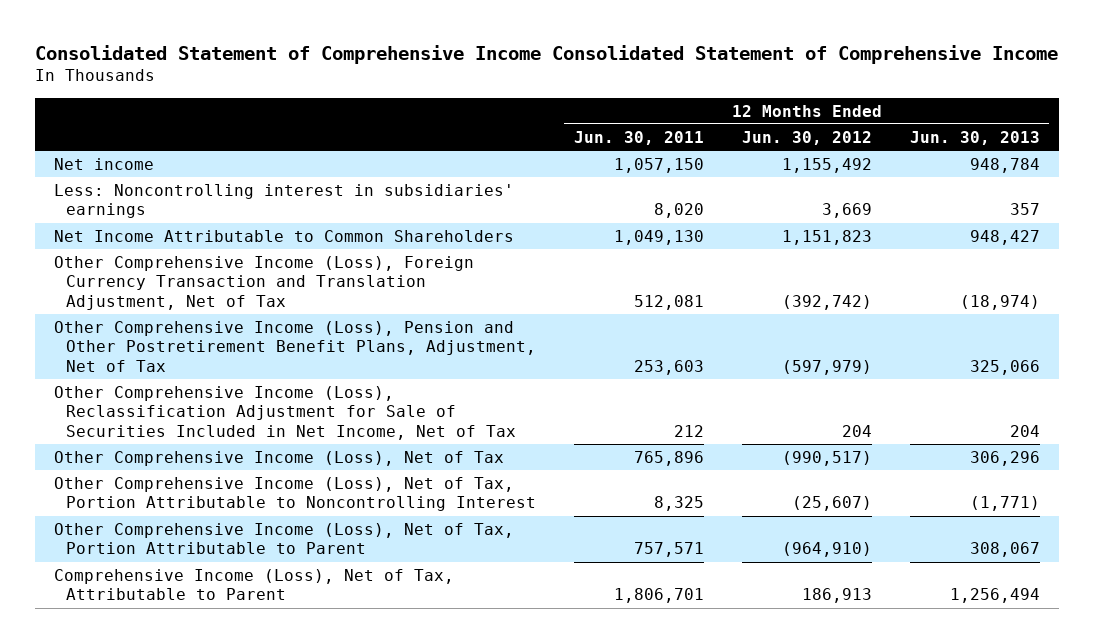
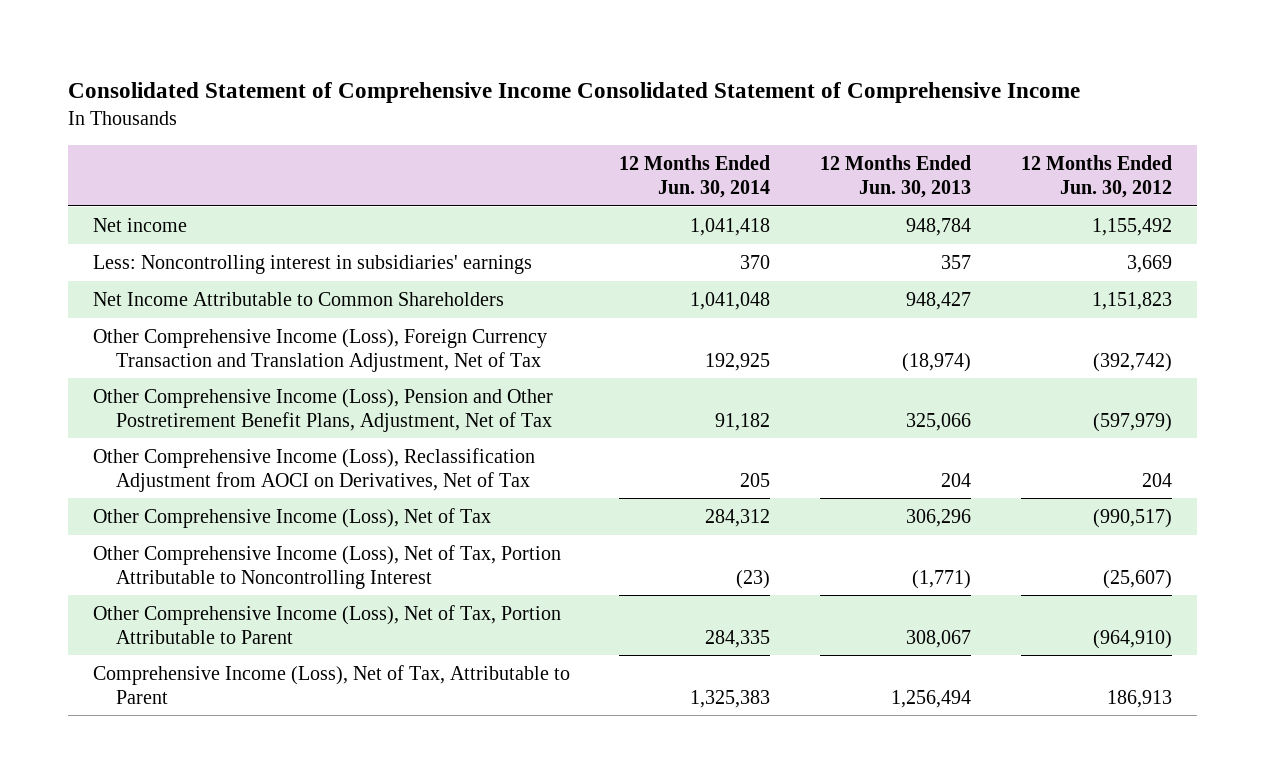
[573,131,704,146] Jun. 30, 2011 -> none
none -> [619,155,771,198] 12 Months Ended Jun. 30, 2014
[53,386,516,440] Other Comprehensive Income (Loss), Reclassification Adjustment for Sale of Securities Included in Net Income, Net of Tax -> [92,447,535,492] Other Comprehensive Income (Loss), Reclassification Adjustment from AOCI on Derivatives, Net of Tax

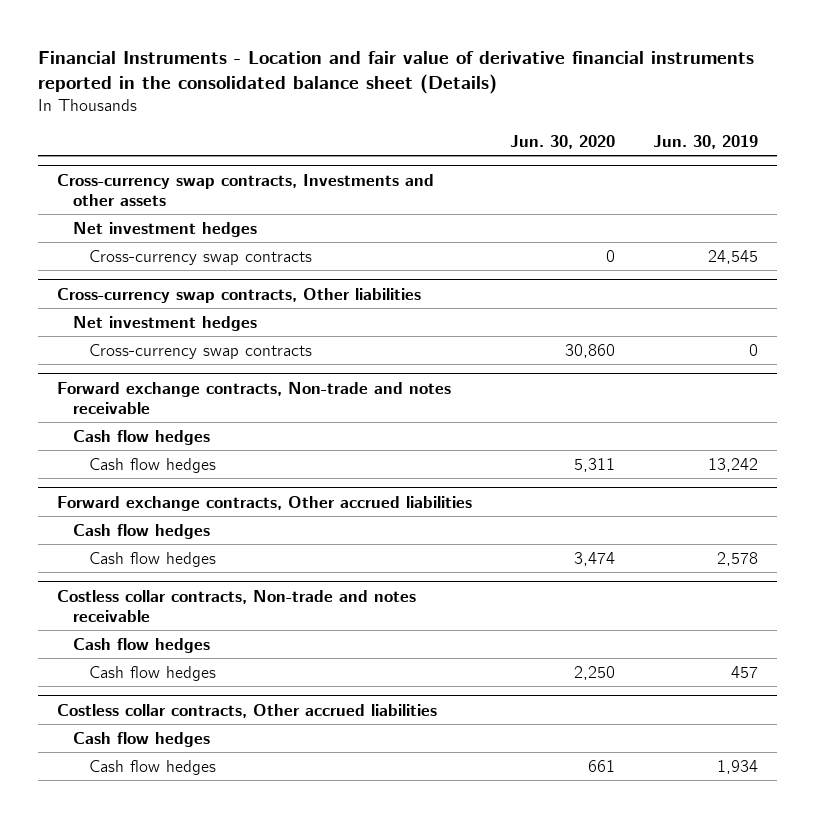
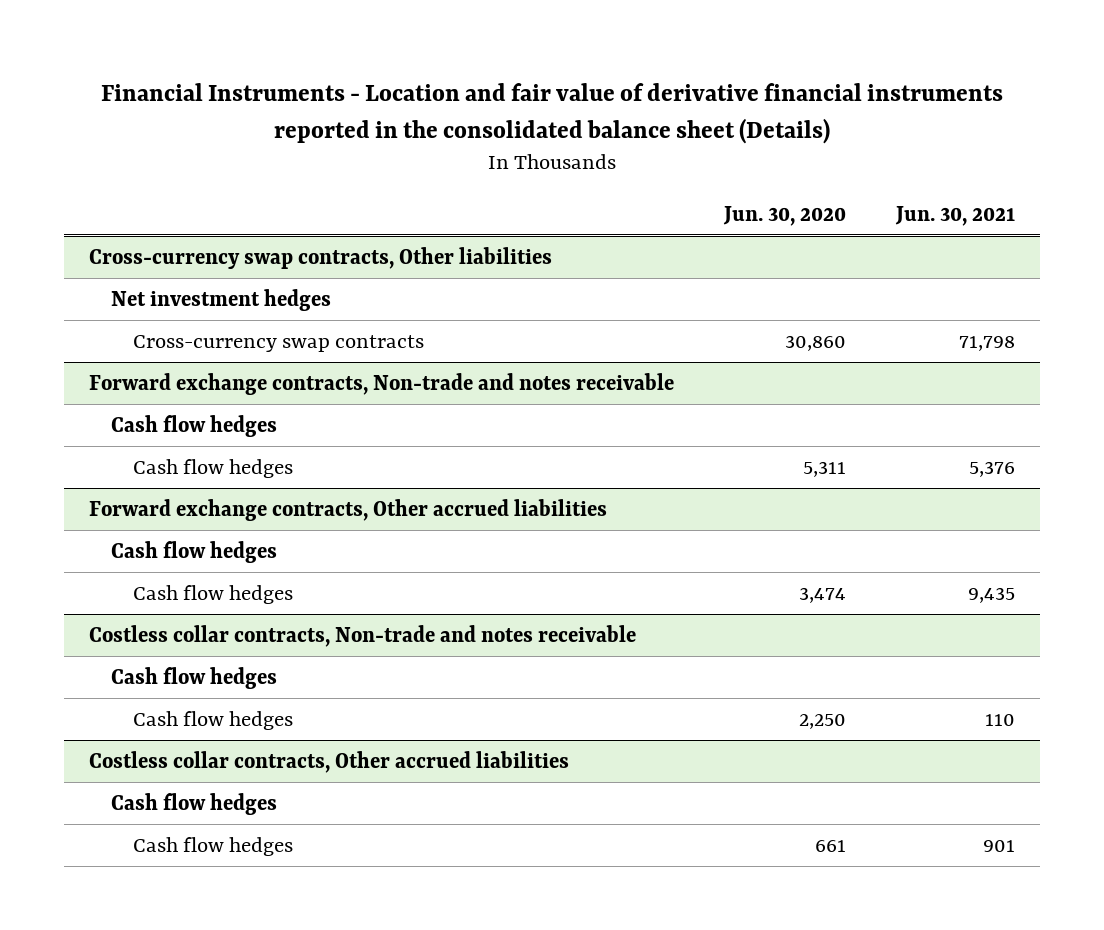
[652,135,758,150] Jun. 30, 2019 -> none
none -> [894,205,1015,226] Jun. 30, 2021
[57,173,435,206] Cross-currency swap contracts, Investments and other assets -> none
[73,221,258,237] Net investment hedges -> none
[89,249,313,265] Cross-currency swap contracts -> none

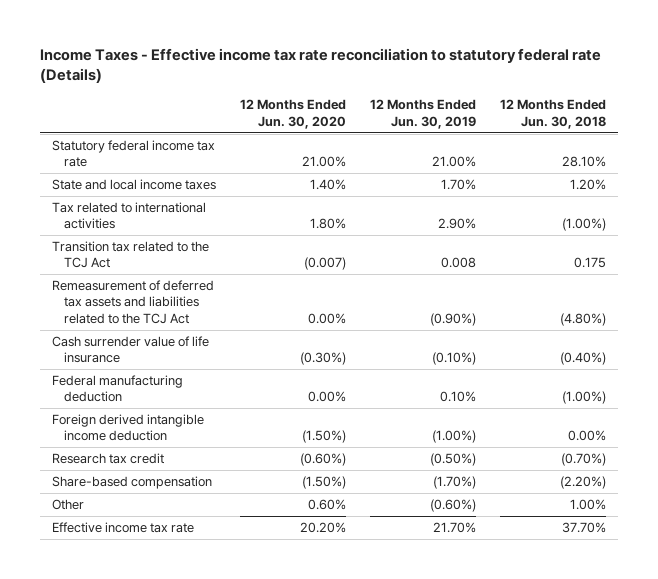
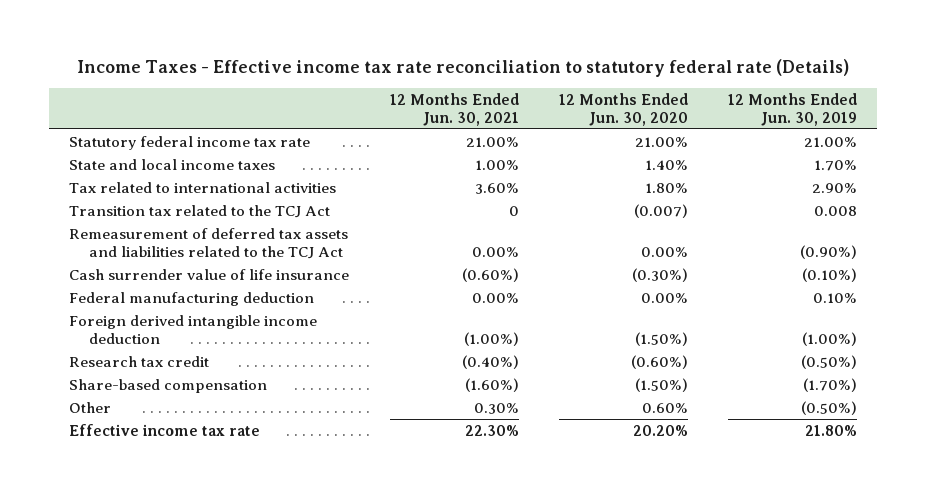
[500,99,607,129] 12 Months Ended Jun. 30, 2018 -> none
none -> [389,93,519,126] 12 Months Ended Jun. 30, 2021
[430,499,477,513] (0.60%) -> [801,400,858,415] (0.50%)
[433,522,477,534] 21.70% -> [805,424,858,436] 21.80%

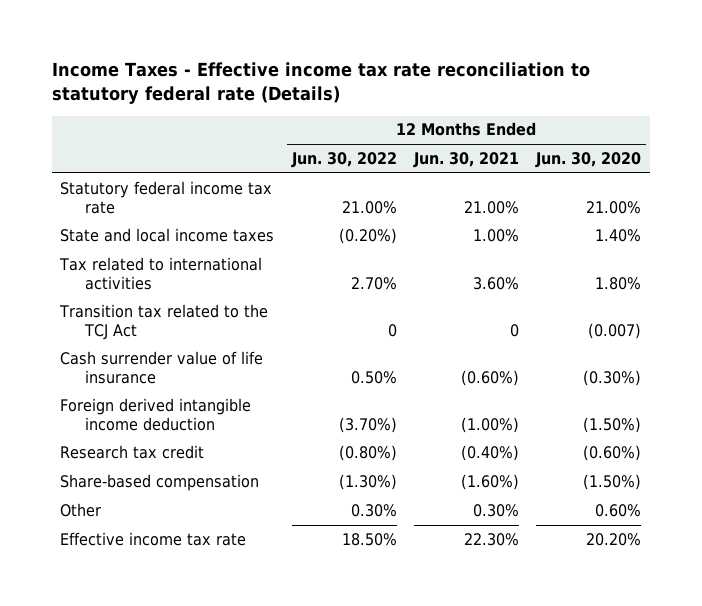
[728,93,858,126] 12 Months Ended Jun. 30, 2019 -> none
none -> [290,151,397,168] Jun. 30, 2022
[69,227,349,259] Remeasurement of deferred tax assets and liabilities related to the TCJ Act -> none
[69,291,315,306] Federal manufacturing deduction -> none

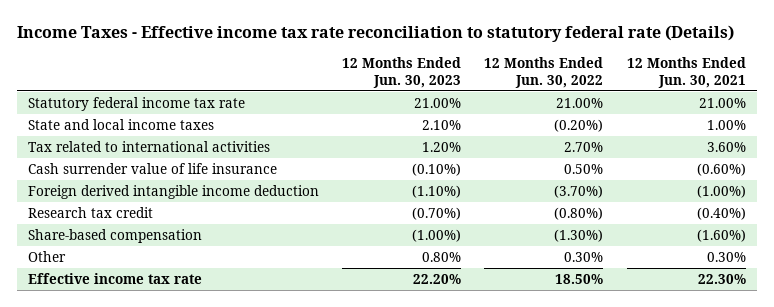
[535,151,642,168] Jun. 30, 2020 -> none
none -> [342,56,462,88] 12 Months Ended Jun. 30, 2023
[59,303,269,340] Transition tax related to the TCJ Act -> none

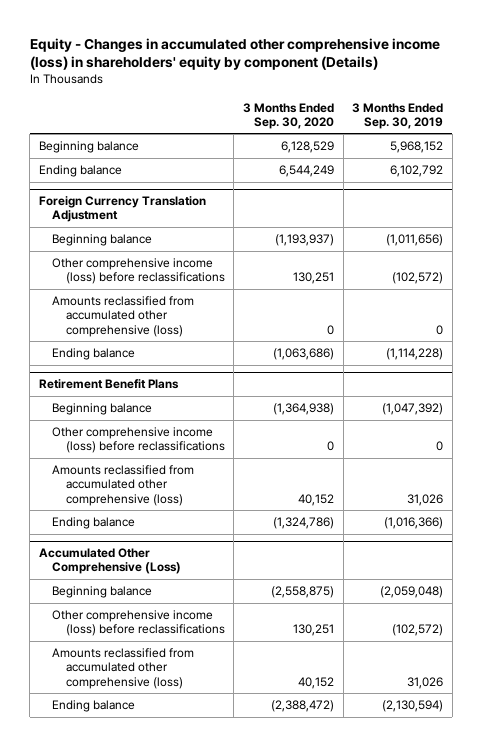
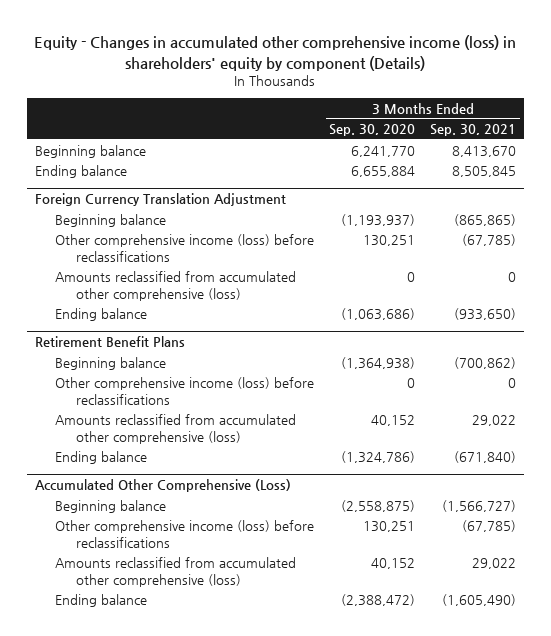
[352,102,444,129] 3 Months Ended Sep. 30, 2019 -> none
none -> [430,124,517,137] Sep. 30, 2021
[280,141,334,154] 6,128,529 -> [351,145,416,157] 6,241,770
[278,165,334,178] 6,544,249 -> [351,165,416,177] 6,655,884

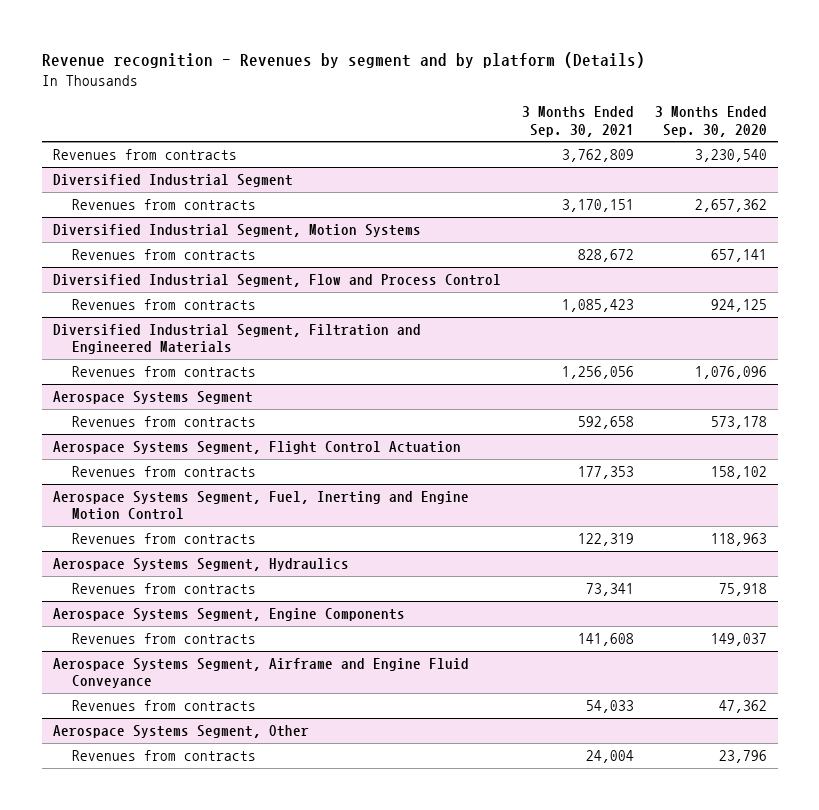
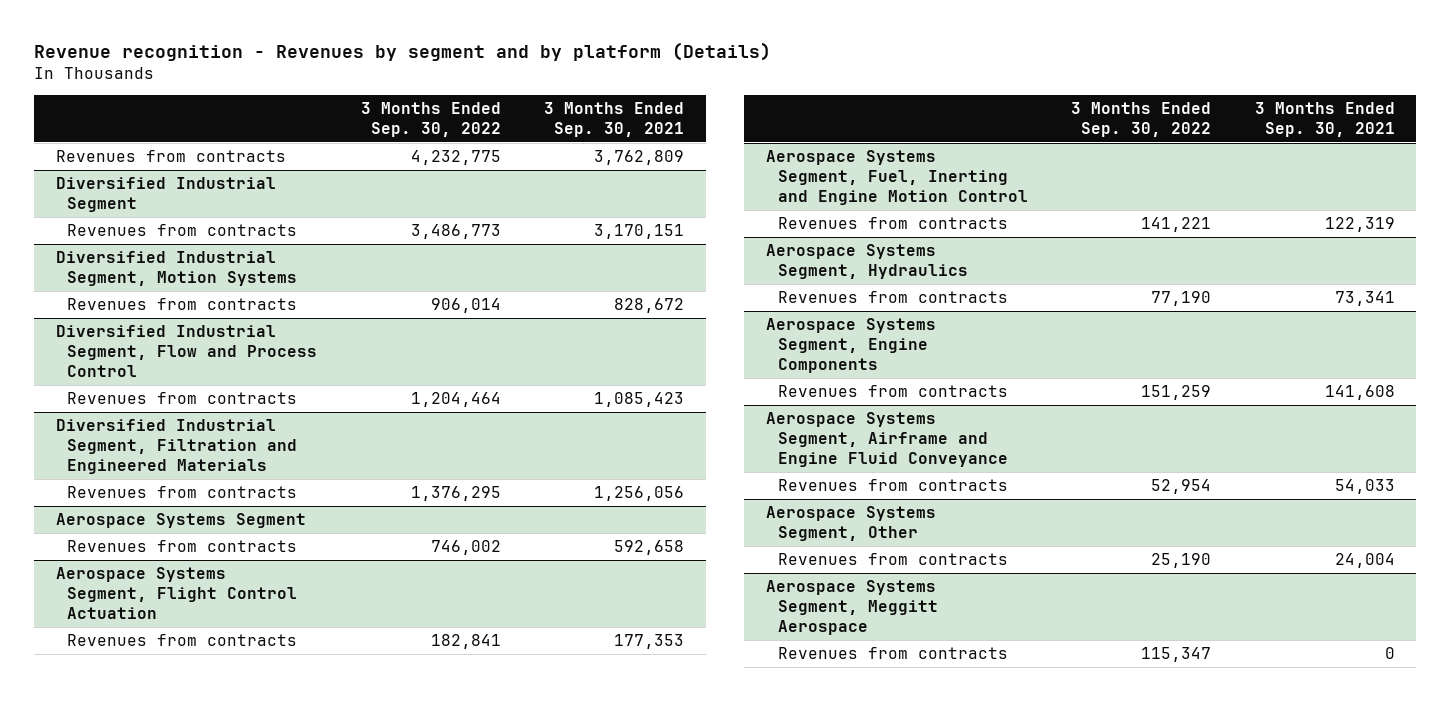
[654,106,767,137] 3 Months Ended Sep. 30, 2020 -> none
none -> [360,101,501,137] 3 Months Ended Sep. 30, 2022
none -> [766,580,938,636] Aerospace Systems Segment, Meggitt Aerospace
none -> [777,647,1008,660] Revenues from contracts

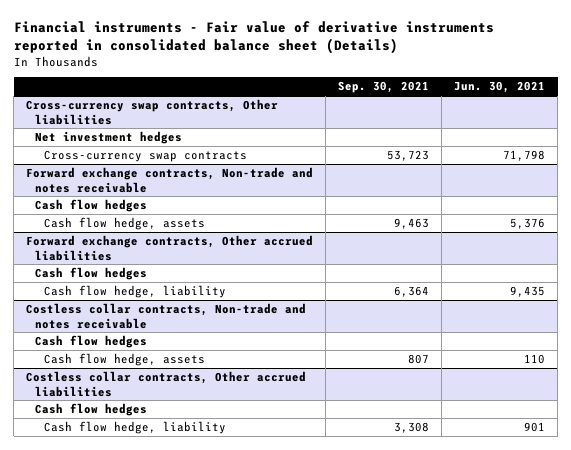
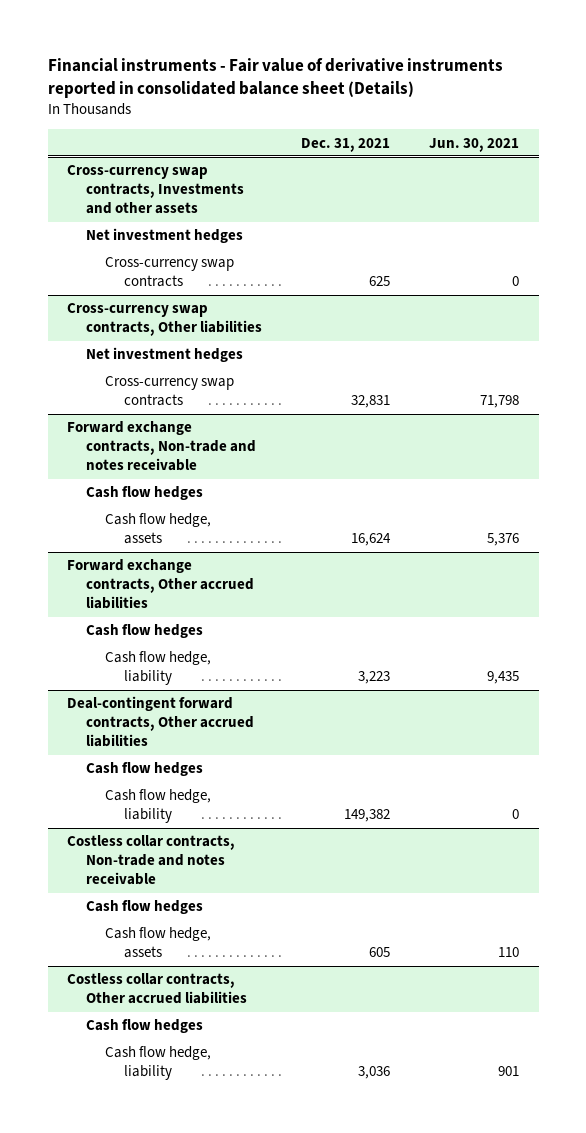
[338,81,430,94] Sep. 30, 2021 -> none
none -> [301,137,391,152] Dec. 31, 2021
none -> [67,165,245,215] Cross-currency swap contracts, Investments and other assets
none -> [86,228,244,244] Net investment hedges
none -> [105,257,235,288] Cross-currency swap contracts
none -> [67,696,255,748] Deal-contingent forward contracts, Other accrued liabilities
none -> [86,762,204,777] Cash flow hedges
none -> [105,789,212,824] Cash flow hedge, liability

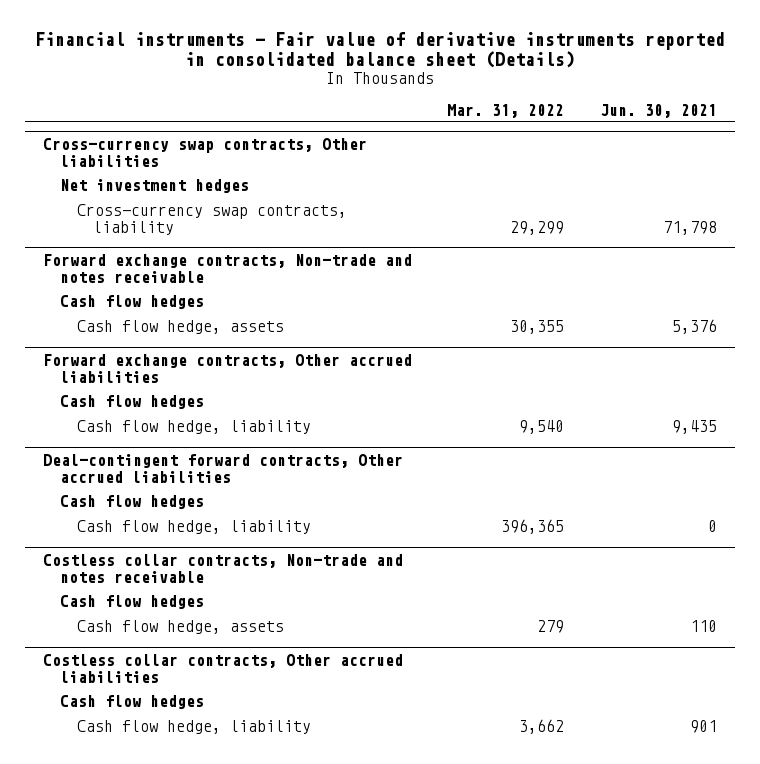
[301,137,391,152] Dec. 31, 2021 -> none
none -> [447,103,565,118] Mar. 31, 2022
[67,165,245,215] Cross-currency swap contracts, Investments and other assets -> none
[86,228,244,244] Net investment hedges -> none
[105,257,235,288] Cross-currency swap contracts -> none
[105,376,235,407] Cross-currency swap contracts -> [76,204,347,236] Cross-currency swap contracts, liability

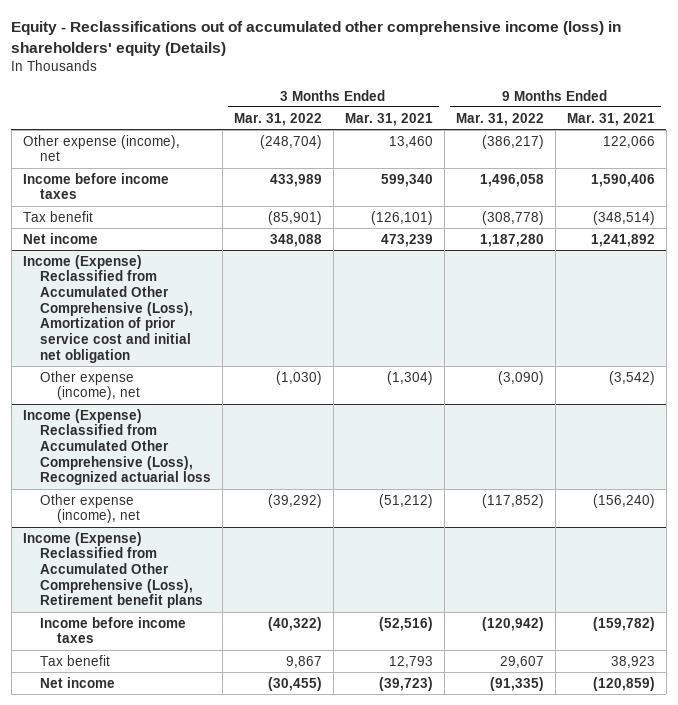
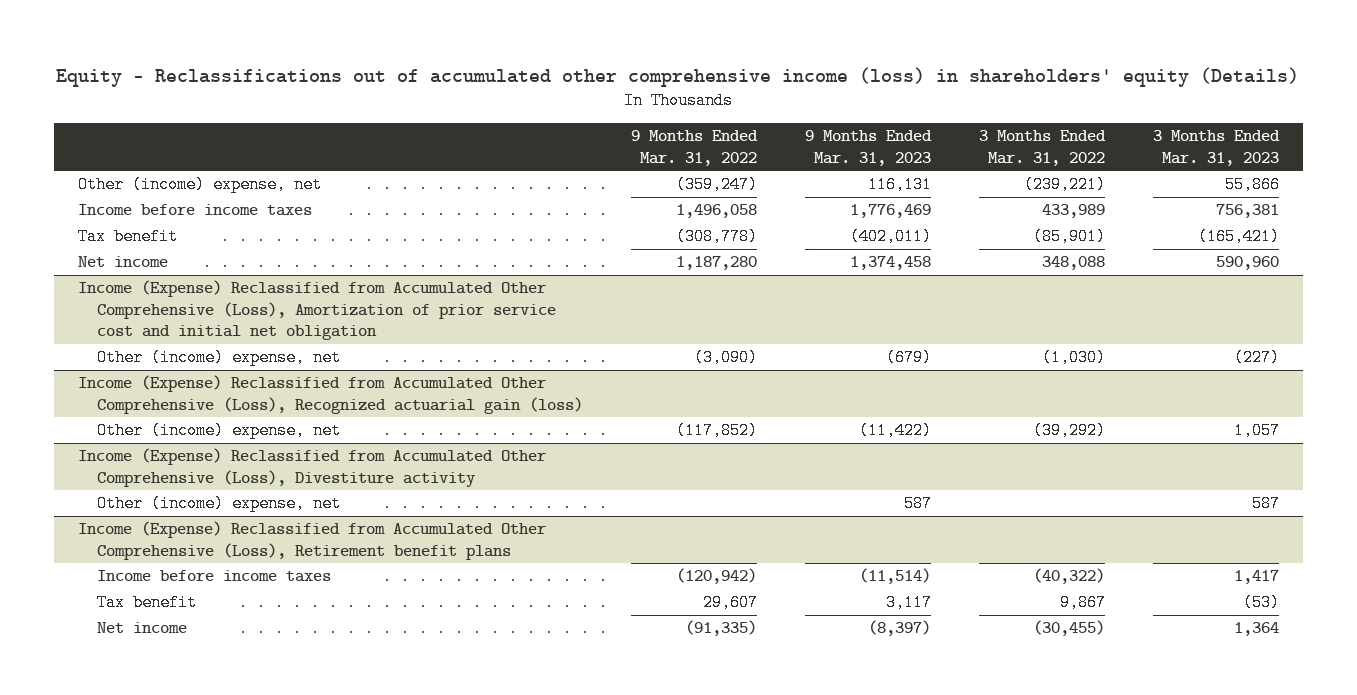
[344,112,433,126] Mar. 31, 2021 -> none
[566,112,655,126] Mar. 31, 2021 -> none
none -> [804,130,932,166] 9 Months Ended Mar. 31, 2023
none -> [1152,130,1280,166] 3 Months Ended Mar. 31, 2023
[22,134,180,162] Other expense (income), net -> [78,176,323,194] Other (income) expense, net
[259,134,322,149] (248,704) -> [1023,176,1106,194] (239,221)
[481,134,544,149] (386,217) -> [675,176,758,194] (359,247)
[39,370,140,401] Other expense (income), net -> [97,349,342,367] Other (income) expense, net
[22,408,211,486] Income (Expense) Reclassified from Accumulated Other Comprehensive (Loss), Recognized actuarial loss -> [78,375,584,414] Income (Expense) Reclassified from Accumulated Other Comprehensive (Loss), Recognized actuarial gain (loss)
[39,493,140,524] Other expense (income), net -> [97,422,342,440] Other (income) expense, net
none -> [78,448,547,487] Income (Expense) Reclassified from Accumulated Other Comprehensive (Loss), Divestiture activity
none -> [97,495,342,513] Other (income) expense, net

